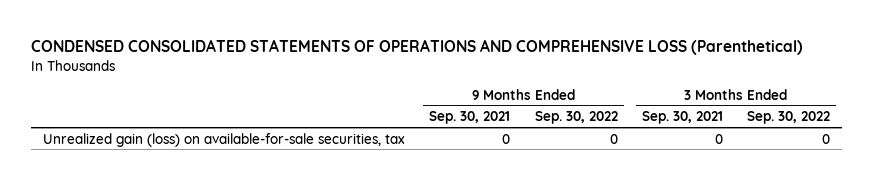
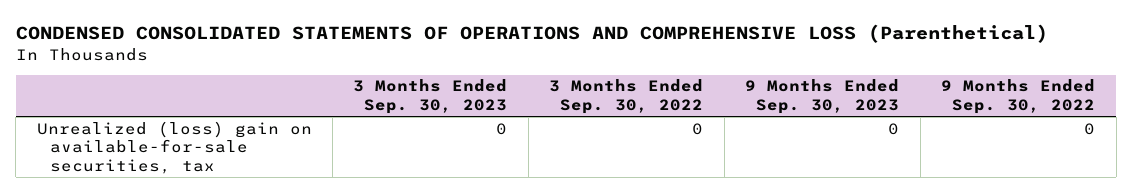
[429,111,511,125] Sep. 30, 2021 -> none
[641,111,723,125] Sep. 30, 2021 -> none
none -> [353,79,508,115] 3 Months Ended Sep. 30, 2023
none -> [745,79,900,115] 9 Months Ended Sep. 30, 2023
[43,132,406,147] Unrealized gain (loss) on available-for-sale securities, tax -> [36,120,312,175] Unrealized (loss) gain on available-for-sale securities, tax

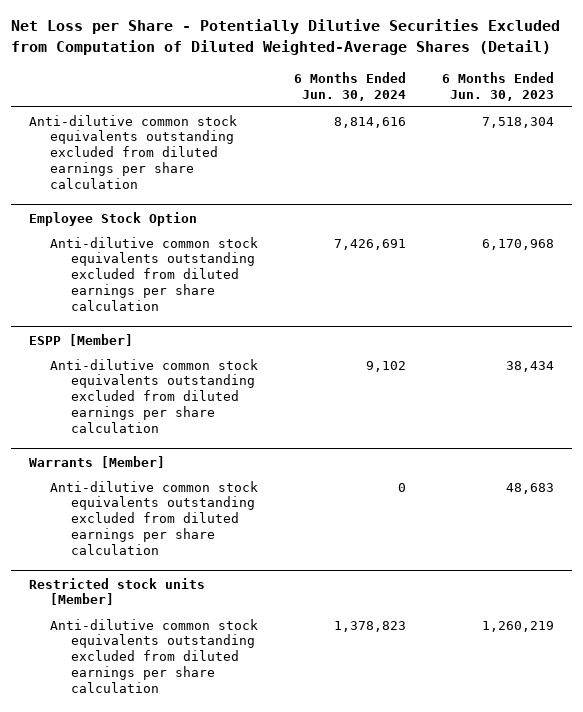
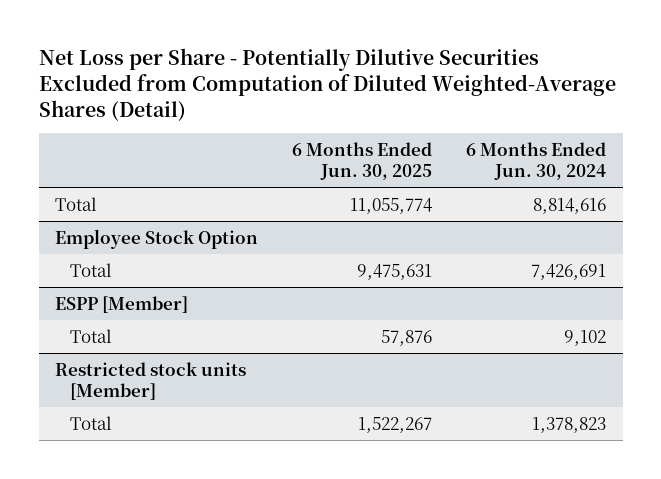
[442,71,555,101] 6 Months Ended Jun. 30, 2023 -> none
none -> [292,141,433,181] 6 Months Ended Jun. 30, 2025
[28,114,237,190] Anti-dilutive common stock equivalents outstanding excluded from diluted earnings per share calculation -> [55,196,98,211] Total
[49,236,258,312] Anti-dilutive common stock equivalents outstanding excluded from diluted earnings per share calculation -> [70,262,113,277] Total
[28,455,165,468] Warrants [Member] -> none
[49,480,258,556] Anti-dilutive common stock equivalents outstanding excluded from diluted earnings per share calculation -> none
[49,358,258,434] Anti-dilutive common stock equivalents outstanding excluded from diluted earnings per share calculation -> [70,328,113,343] Total
[49,618,258,694] Anti-dilutive common stock equivalents outstanding excluded from diluted earnings per share calculation -> [70,415,113,430] Total

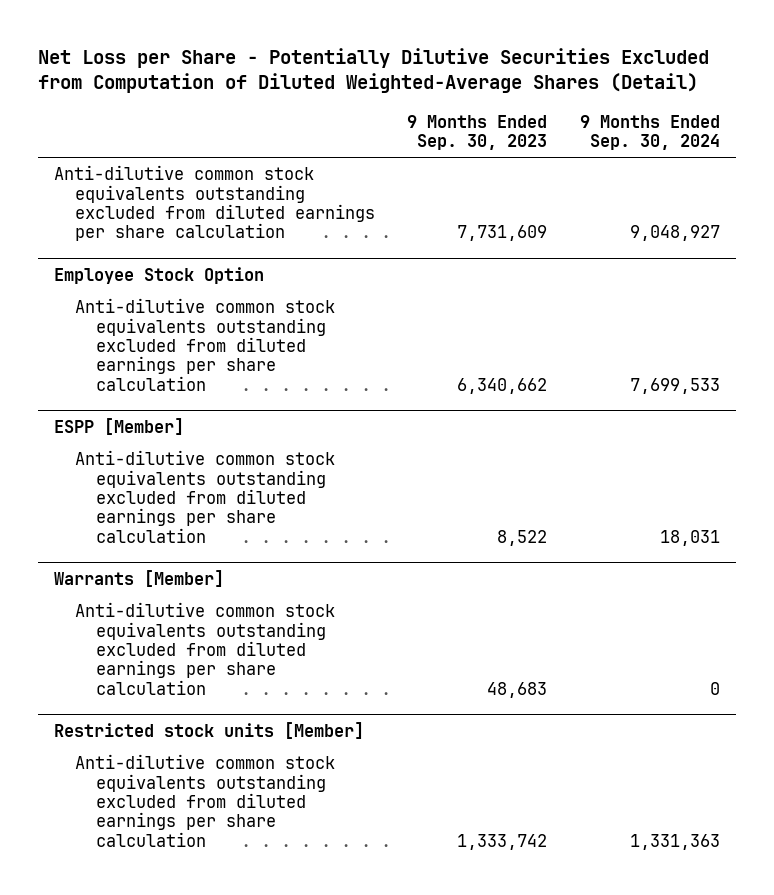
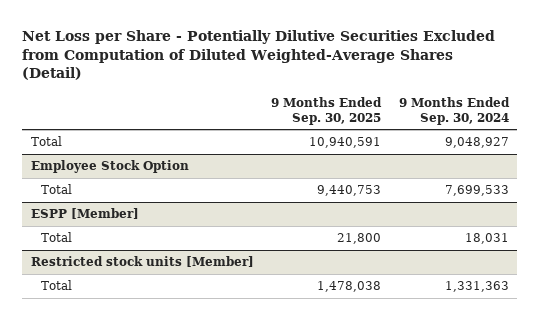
[407,114,548,151] 9 Months Ended Sep. 30, 2023 -> none
none -> [271,96,383,125] 9 Months Ended Sep. 30, 2025
[54,165,376,242] Anti-dilutive common stock equivalents outstanding excluded from diluted earnings per share calculation -> [30,136,62,147] Total
[75,298,336,391] Anti-dilutive common stock equivalents outstanding excluded from diluted earnings per share calculation -> [41,184,73,195] Total
[54,569,225,587] Warrants [Member] -> none
[75,602,336,695] Anti-dilutive common stock equivalents outstanding excluded from diluted earnings per share calculation -> none
[75,450,336,543] Anti-dilutive common stock equivalents outstanding excluded from diluted earnings per share calculation -> [41,232,73,243] Total
[75,754,336,847] Anti-dilutive common stock equivalents outstanding excluded from diluted earnings per share calculation -> [41,280,73,291] Total

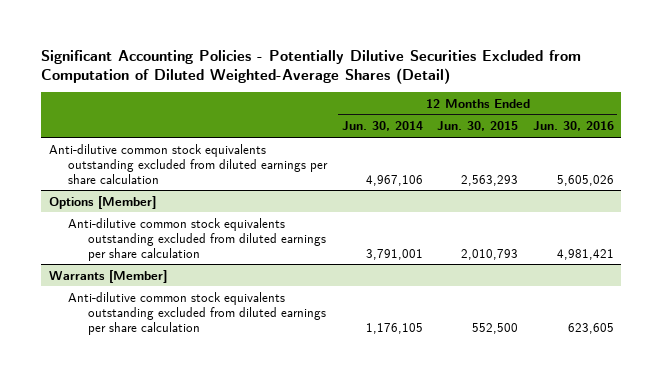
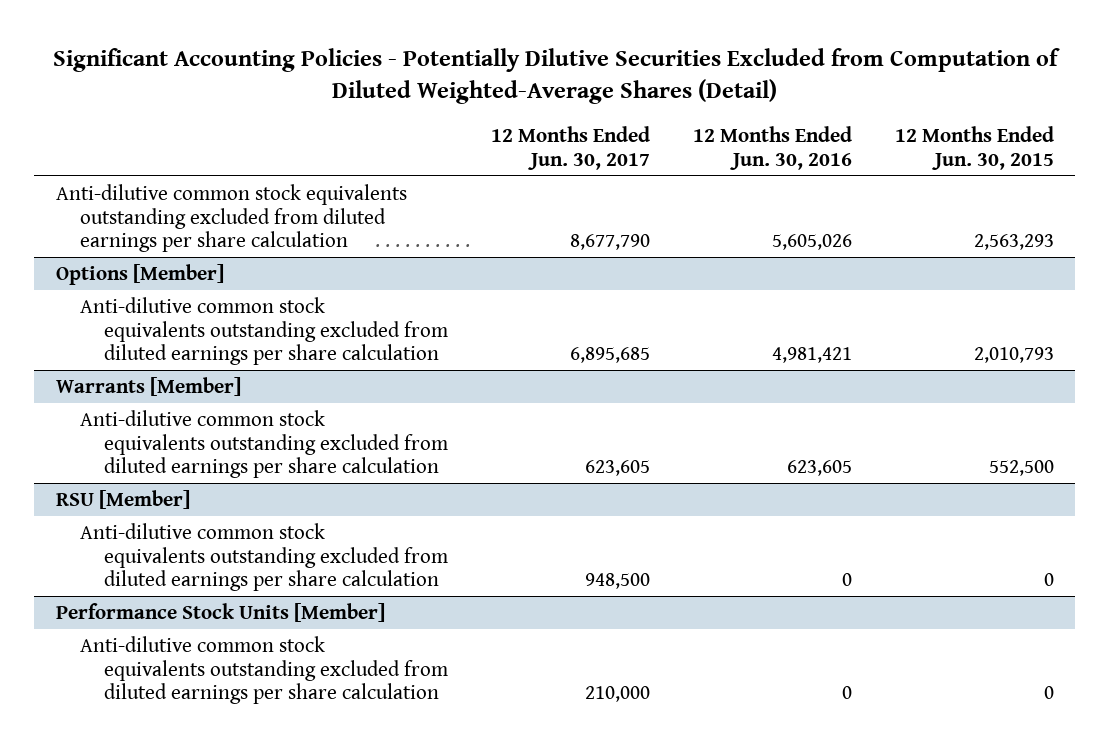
[341,121,423,132] Jun. 30, 2014 -> none
none -> [491,125,651,170] 12 Months Ended Jun. 30, 2017
none -> [55,489,190,509] RSU [Member]
none -> [80,522,449,592] Anti-dilutive common stock equivalents outstanding excluded from diluted earnings per share calculation
none -> [55,602,385,622] Performance Stock Units [Member]
none -> [80,635,449,705] Anti-dilutive common stock equivalents outstanding excluded from diluted earnings per share calculation

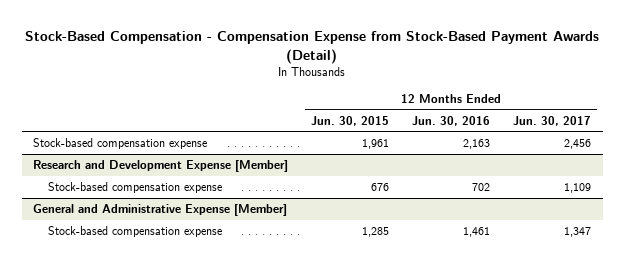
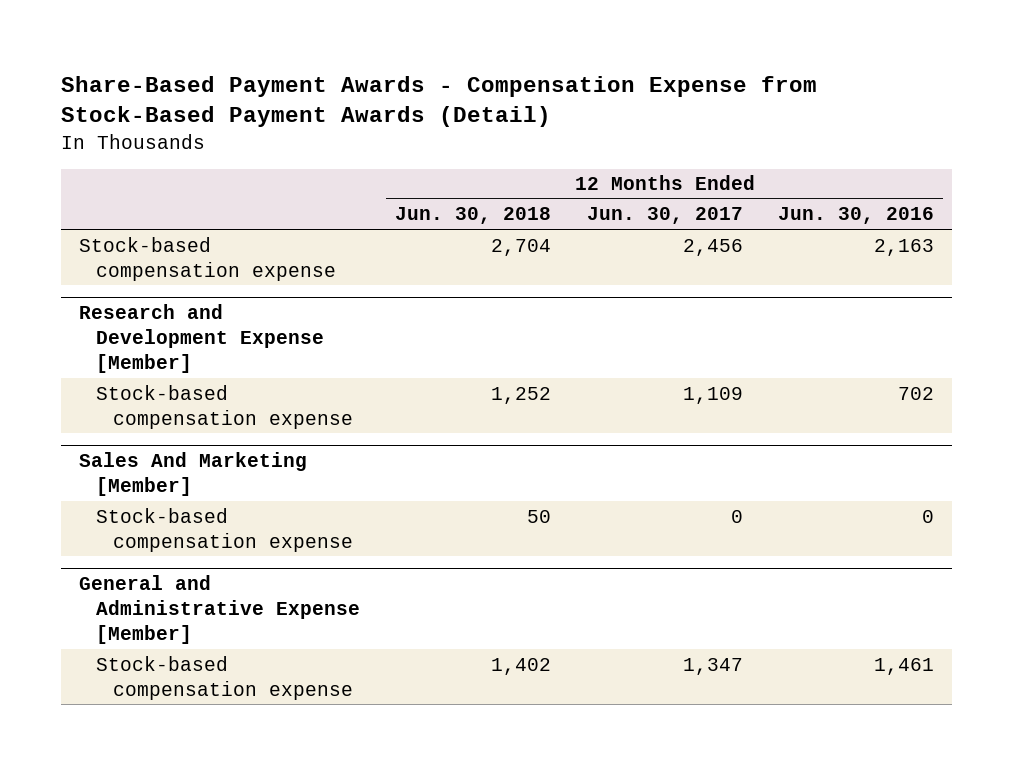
[25,30,600,64] Stock-Based Compensation - Compensation Expense from Stock-Based Payment Awards (Detail) -> [60,75,817,128] Share-Based Payment Awards - Compensation Expense from Stock-Based Payment Awards (Detail)
[311,115,390,126] Jun. 30, 2015 -> none
none -> [395,207,552,225] Jun. 30, 2018
none -> [78,452,307,497] Sales And Marketing [Member]
none -> [95,507,354,552] Stock-based compensation expense

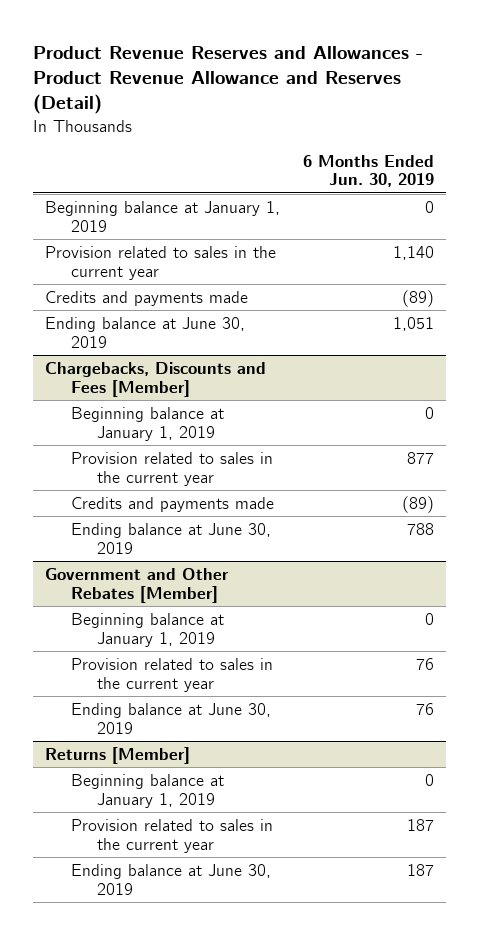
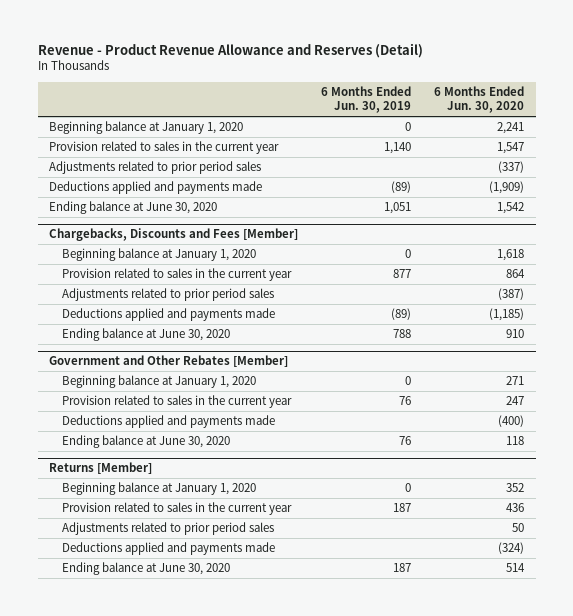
[33,45,424,115] Product Revenue Reserves and Allowances - Product Revenue Allowance and Reserves (Detail) -> [37,43,423,59] Revenue - Product Revenue Allowance and Reserves (Detail)
none -> [434,85,525,114] 6 Months Ended Jun. 30, 2020
[44,200,280,232] Beginning balance at January 1, 2019 -> [49,120,244,134] Beginning balance at January 1, 2020
none -> [49,160,262,174] Adjustments related to prior period sales
[44,290,248,306] Credits and payments made -> [49,180,263,194] Deductions applied and payments made
[44,316,245,348] Ending balance at June 30, 2019 -> [49,200,218,214] Ending balance at June 30, 2020
[70,406,224,441] Beginning balance at January 1, 2019 -> [61,247,256,261] Beginning balance at January 1, 2020
none -> [61,287,274,301] Adjustments related to prior period sales
[70,496,274,512] Credits and payments made -> [61,307,275,321] Deductions applied and payments made
[70,522,271,554] Ending balance at June 30, 2019 -> [61,327,230,341] Ending balance at June 30, 2020
[70,612,224,647] Beginning balance at January 1, 2019 -> [61,374,256,388] Beginning balance at January 1, 2020
none -> [61,414,275,428] Deductions applied and payments made
[70,702,271,734] Ending balance at June 30, 2019 -> [61,434,230,448] Ending balance at June 30, 2020
[70,773,224,808] Beginning balance at January 1, 2019 -> [61,481,256,495] Beginning balance at January 1, 2020
none -> [61,521,274,535] Adjustments related to prior period sales
none -> [61,541,275,555] Deductions applied and payments made
[70,863,271,895] Ending balance at June 30, 2019 -> [61,561,230,575] Ending balance at June 30, 2020

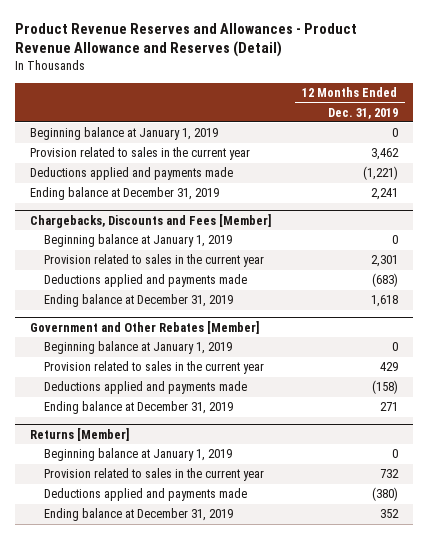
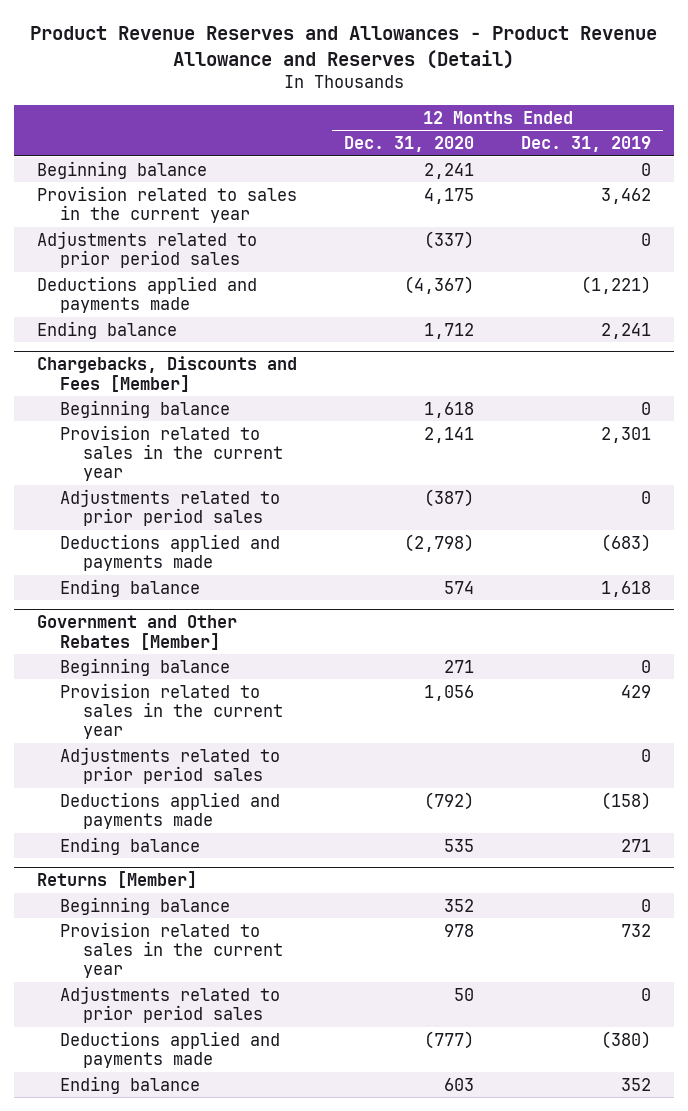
none -> [344,136,475,153] Dec. 31, 2020
[30,127,219,141] Beginning balance at January 1, 2019 -> [37,160,208,179] Beginning balance
none -> [37,230,258,269] Adjustments related to prior period sales
[30,187,220,201] Ending balance at December 31, 2019 -> [37,320,178,339] Ending balance
[43,234,232,248] Beginning balance at January 1, 2019 -> [60,399,231,418] Beginning balance
none -> [60,488,281,527] Adjustments related to prior period sales
[43,294,233,308] Ending balance at December 31, 2019 -> [60,578,201,597] Ending balance
[43,341,232,355] Beginning balance at January 1, 2019 -> [60,657,231,676] Beginning balance
none -> [60,746,281,785] Adjustments related to prior period sales
[43,401,233,415] Ending balance at December 31, 2019 -> [60,836,201,855] Ending balance
[43,448,232,462] Beginning balance at January 1, 2019 -> [60,896,231,915] Beginning balance
none -> [60,985,281,1024] Adjustments related to prior period sales
[43,508,233,522] Ending balance at December 31, 2019 -> [60,1075,201,1094] Ending balance

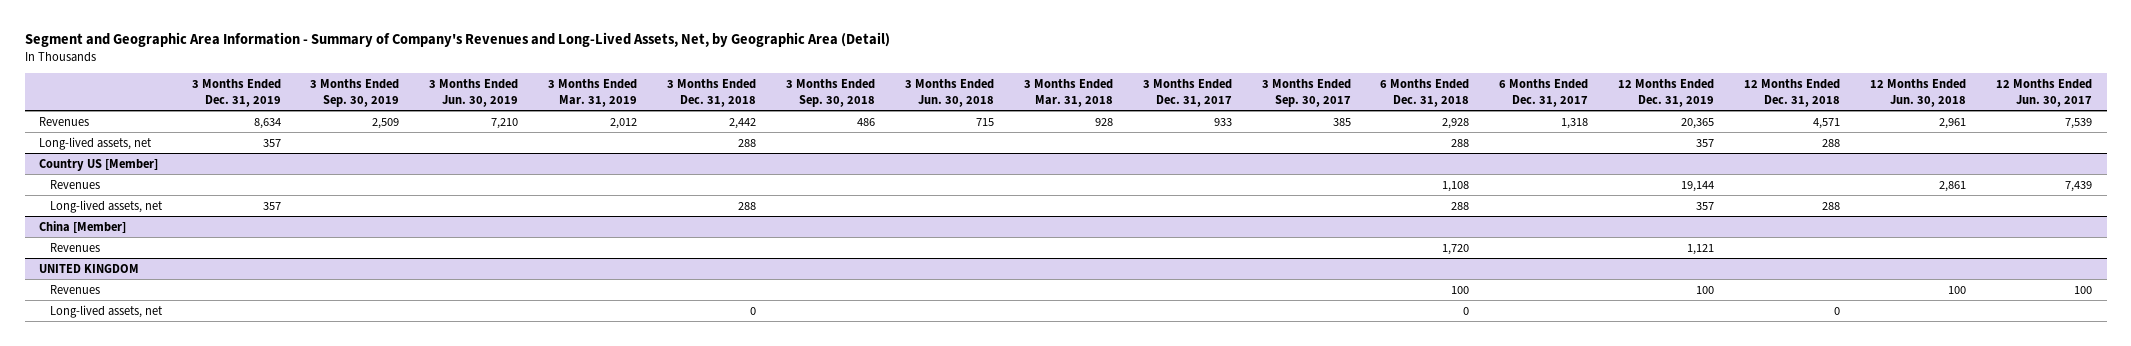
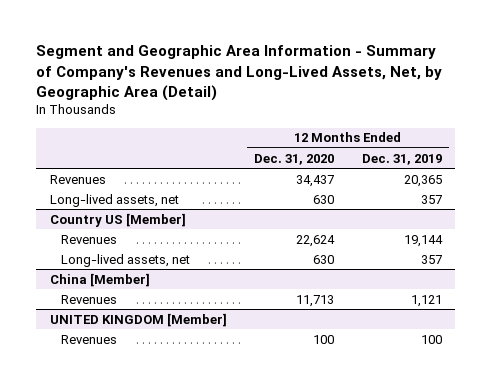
[191,78,281,107] 3 Months Ended Dec. 31, 2019 -> none
[310,78,400,107] 3 Months Ended Sep. 30, 2019 -> none
[429,78,519,107] 3 Months Ended Jun. 30, 2019 -> none
[548,78,638,107] 3 Months Ended Mar. 31, 2019 -> none
[667,78,757,107] 3 Months Ended Dec. 31, 2018 -> none
[786,78,876,107] 3 Months Ended Sep. 30, 2018 -> none
[904,78,994,107] 3 Months Ended Jun. 30, 2018 -> none
[1023,78,1113,107] 3 Months Ended Mar. 31, 2018 -> none
[1142,78,1232,107] 3 Months Ended Dec. 31, 2017 -> none
[1261,78,1351,107] 3 Months Ended Sep. 30, 2017 -> none
[1380,78,1470,107] 6 Months Ended Dec. 31, 2018 -> none
[1499,78,1589,107] 6 Months Ended Dec. 31, 2017 -> none
[1744,78,1841,107] 12 Months Ended Dec. 31, 2018 -> none
[1870,78,1967,107] 12 Months Ended Jun. 30, 2018 -> none
[1995,78,2092,107] 12 Months Ended Jun. 30, 2017 -> none
none -> [254,153,335,165] Dec. 31, 2020
[39,263,140,273] UNITED KINGDOM -> [49,312,227,327] UNITED KINGDOM [Member]
[49,304,163,318] Long-lived assets, net -> none

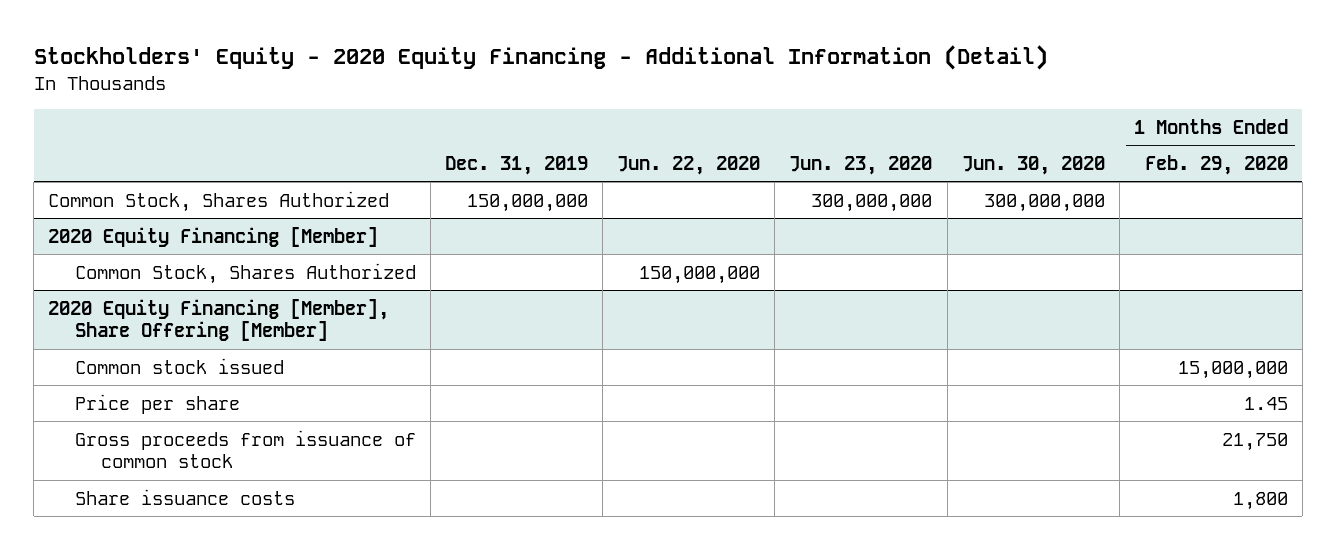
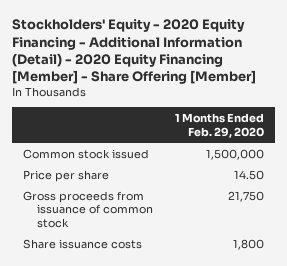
[33,44,1048,70] Stockholders' Equity - 2020 Equity Financing - Additional Information (Detail) -> [11,19,256,85] Stockholders' Equity - 2020 Equity Financing - Additional Information (Detail) - 2020 Equity Financing [Member] - Share Offering [Member]
[445,155,589,175] Dec. 31, 2019 -> none
[617,155,761,175] Jun. 22, 2020 -> none
[789,155,933,175] Jun. 23, 2020 -> none
[961,155,1105,175] Jun. 30, 2020 -> none
[48,190,390,212] Common Stock, Shares Authorized -> none
[48,226,379,247] 2020 Equity Financing [Member] -> none
[74,262,416,284] Common Stock, Shares Authorized -> none
[48,298,390,342] 2020 Equity Financing [Member], Share Offering [Member] -> none
[1177,360,1288,379] 15,000,000 -> [205,148,264,160] 1,500,000
[1243,396,1288,410] 1.45 -> [233,169,264,180] 14.50

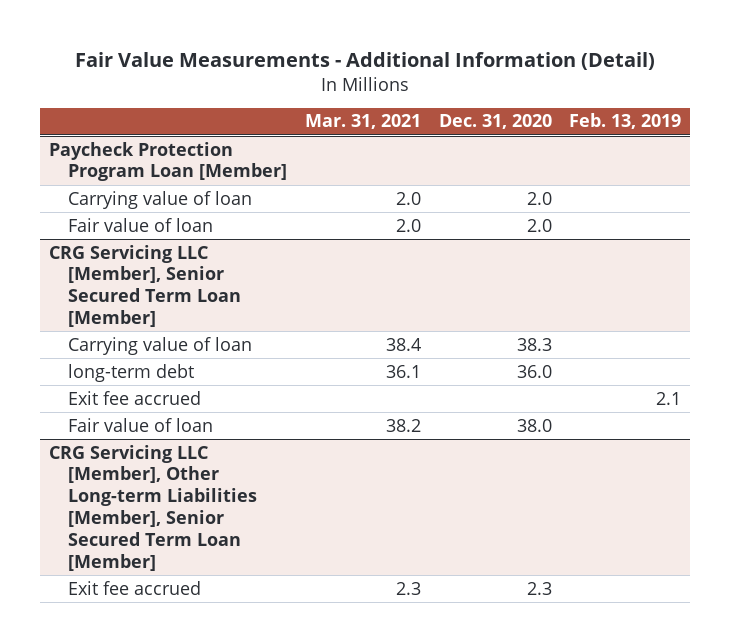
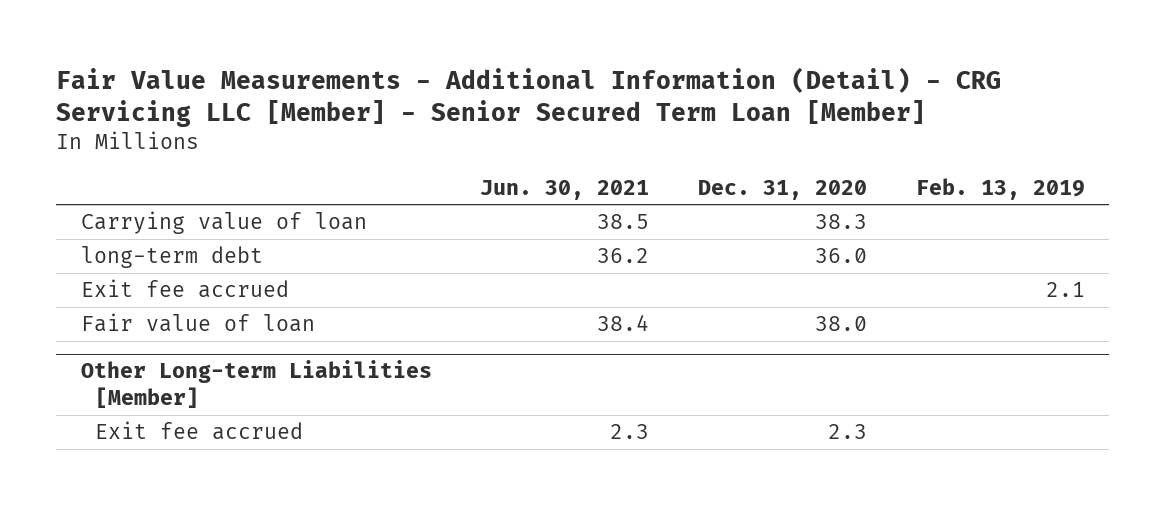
[75,52,656,71] Fair Value Measurements - Additional Information (Detail) -> [56,66,1002,128] Fair Value Measurements - Additional Information (Detail) - CRG Servicing LLC [Member] - Senior Secured Term Loan [Member]
[304,114,421,130] Mar. 31, 2021 -> none
none -> [480,179,650,200] Jun. 30, 2021
[48,141,288,182] Paycheck Protection Program Loan [Member] -> none
[68,190,253,209] Carrying value of loan -> none
[68,217,214,232] Fair value of loan -> none
[48,244,242,327] CRG Servicing LLC [Member], Senior Secured Term Loan [Member] -> none
[48,444,258,571] CRG Servicing LLC [Member], Other Long-term Liabilities [Member], Senior Secured Term Loan [Member] -> none
none -> [80,360,432,409] Other Long-term Liabilities [Member]

